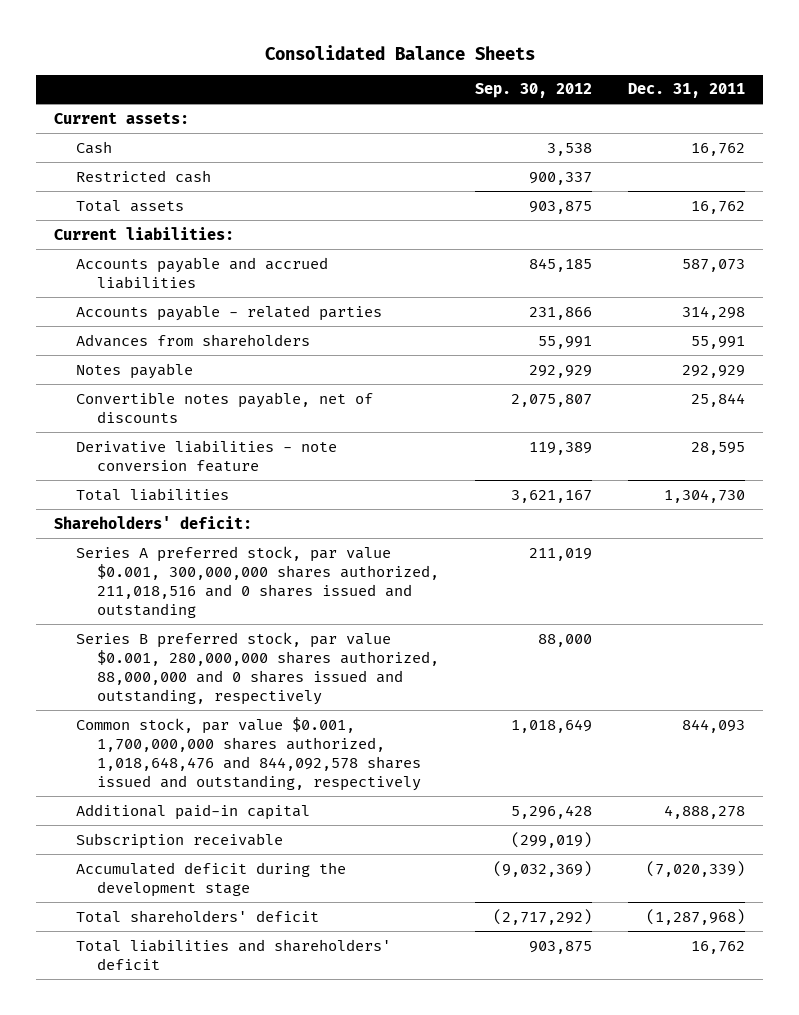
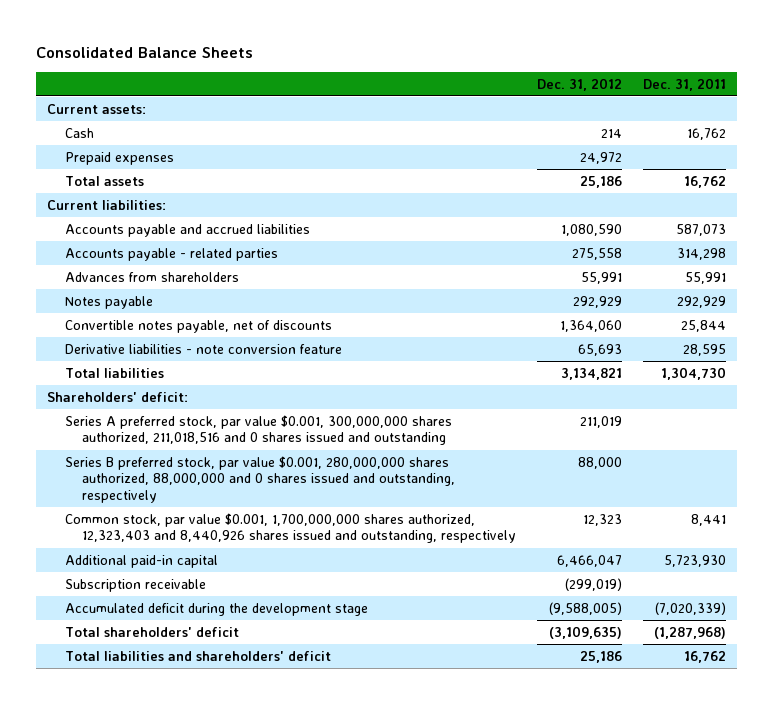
[474,83,592,99] Sep. 30, 2012 -> none
none -> [537,77,623,91] Dec. 31, 2012
[75,169,211,183] Restricted cash -> none
none -> [64,151,174,165] Prepaid expenses
[75,716,421,792] Common stock, par value $0.001, 1,700,000,000 shares authorized, 1,018,648,476 and 844,092,578 shares issued and outstanding, respectively -> [64,512,516,544] Common stock, par value $0.001, 1,700,000,000 shares authorized, 12,323,403 and 8,440,926 shares issued and outstanding, respectively
[681,718,745,733] 844,093 -> [691,513,727,526] 8,441
[663,804,745,819] 4,888,278 -> [664,554,727,567] 5,723,930

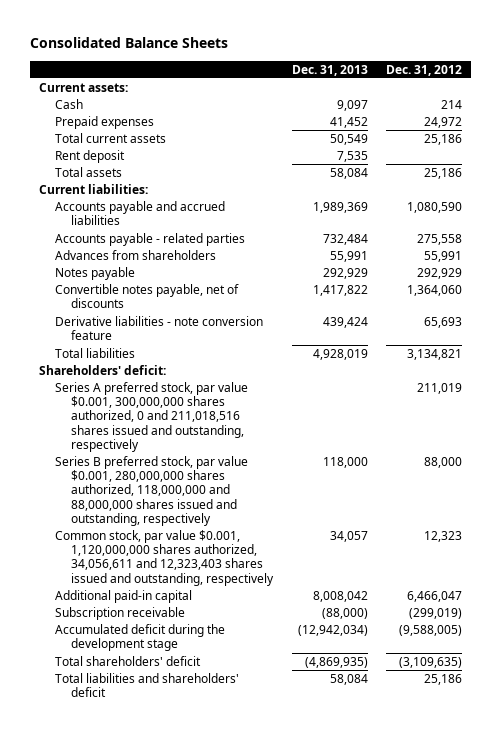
[643,77,727,91] Dec. 31, 2011 -> none
none -> [291,64,368,76] Dec. 31, 2013
none -> [55,133,167,144] Total current assets
none -> [55,150,126,164] Rent deposit
[64,414,452,446] Series A preferred stock, par value $0.001, 300,000,000 shares authorized, 211,018,516 and 0 shares issued and outstanding -> [55,382,249,452] Series A preferred stock, par value $0.001, 300,000,000 shares authorized, 0 and 211,018,516 shares issued and outstanding, respectively
[64,455,455,504] Series B preferred stock, par value $0.001, 280,000,000 shares authorized, 88,000,000 and 0 shares issued and outstanding, respectively -> [55,456,249,526] Series B preferred stock, par value $0.001, 280,000,000 shares authorized, 118,000,000 and 88,000,000 shares issued and outstanding, respectively
[64,512,516,544] Common stock, par value $0.001, 1,700,000,000 shares authorized, 12,323,403 and 8,440,926 shares issued and outstanding, respectively -> [55,530,275,586] Common stock, par value $0.001, 1,120,000,000 shares authorized, 34,056,611 and 12,323,403 shares issued and outstanding, respectively

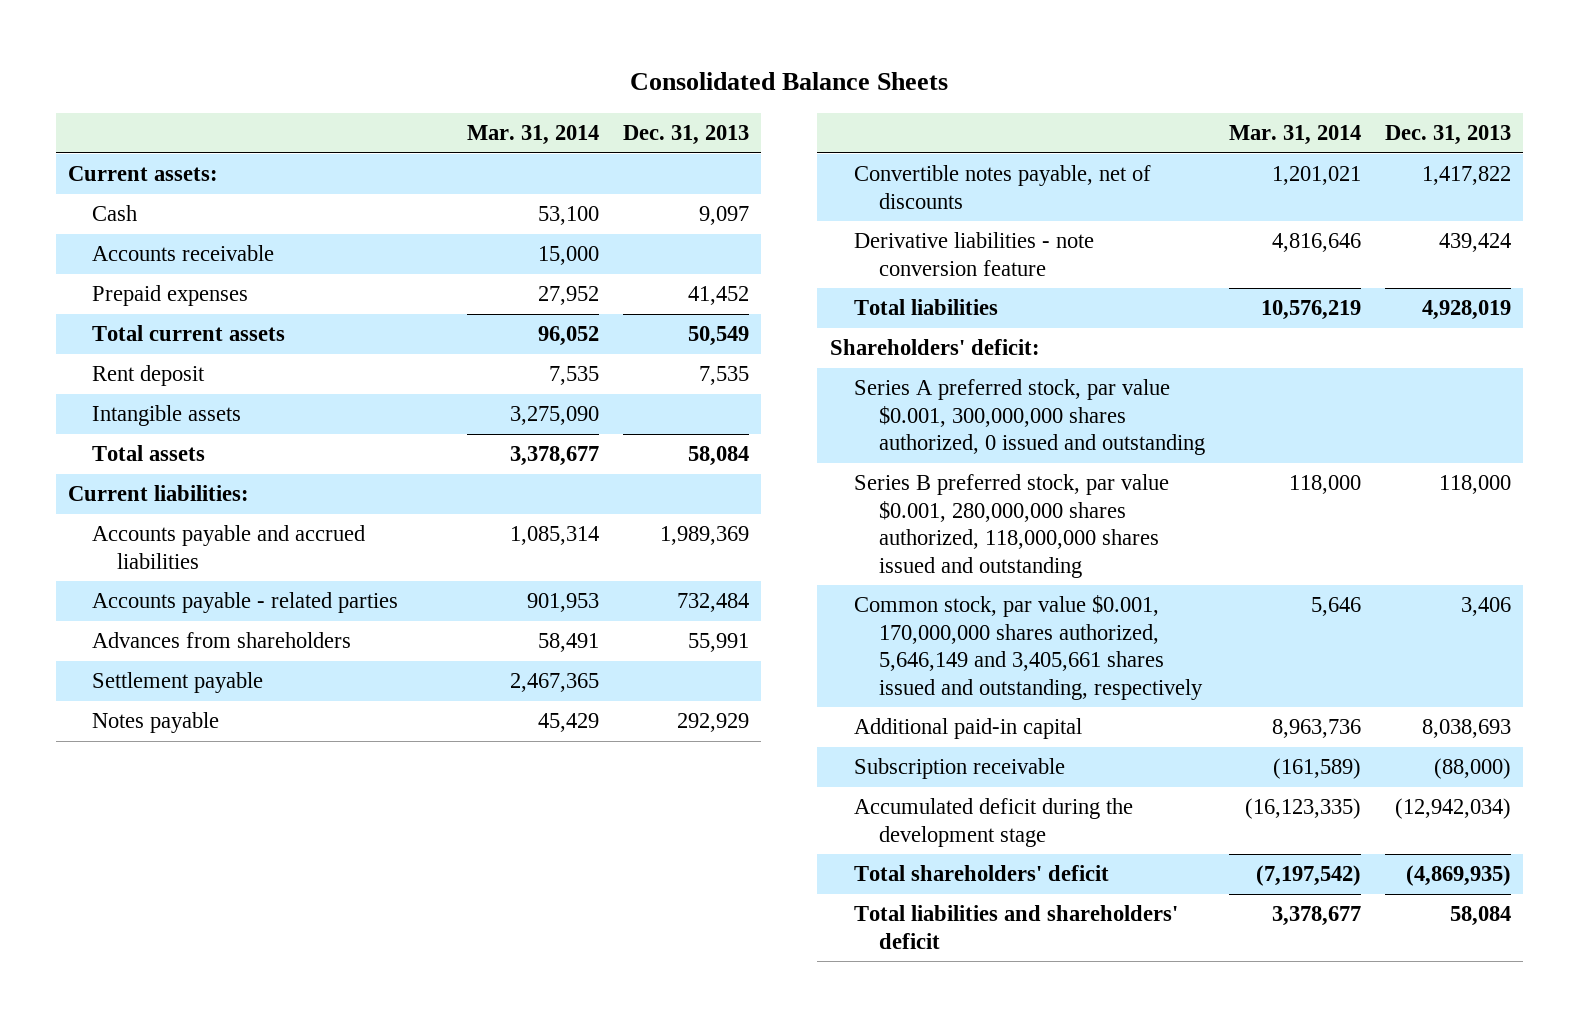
[385,64,462,76] Dec. 31, 2012 -> none
none -> [467,124,600,145] Mar. 31, 2014
none -> [92,245,275,262] Accounts receivable
none -> [92,405,242,427] Intangible assets
none -> [92,672,264,694] Settlement payable
[55,382,249,452] Series A preferred stock, par value $0.001, 300,000,000 shares authorized, 0 and 211,018,516 shares issued and outstanding, respectively -> [854,379,1206,456] Series A preferred stock, par value $0.001, 300,000,000 shares authorized, 0 issued and outstanding
[55,456,249,526] Series B preferred stock, par value $0.001, 280,000,000 shares authorized, 118,000,000 and 88,000,000 shares issued and outstanding, respectively -> [854,474,1170,578] Series B preferred stock, par value $0.001, 280,000,000 shares authorized, 118,000,000 shares issued and outstanding
[55,530,275,586] Common stock, par value $0.001, 1,120,000,000 shares authorized, 34,056,611 and 12,323,403 shares issued and outstanding, respectively -> [854,595,1204,700] Common stock, par value $0.001, 170,000,000 shares authorized, 5,646,149 and 3,405,661 shares issued and outstanding, respectively
[329,531,368,543] 34,057 -> [1461,597,1512,617] 3,406
[312,591,368,603] 8,008,042 -> [1422,719,1512,739] 8,038,693

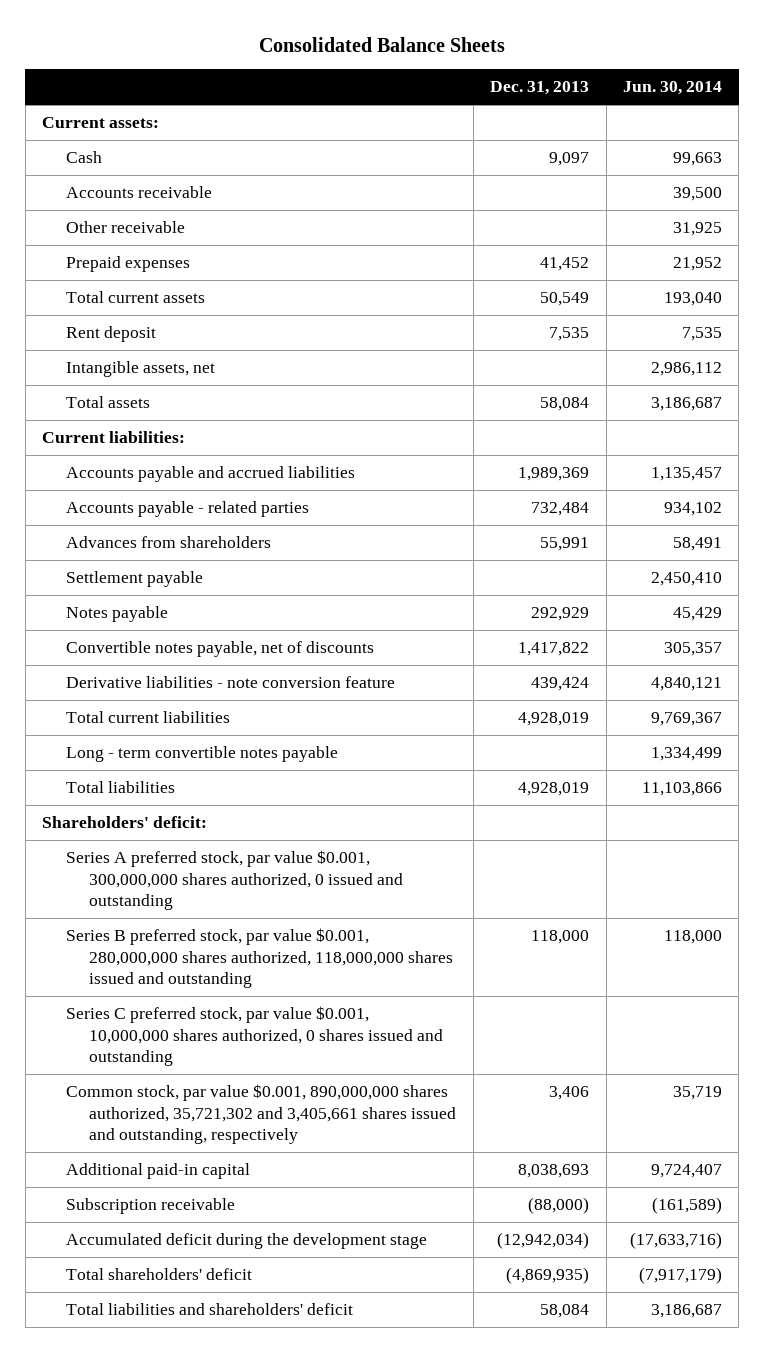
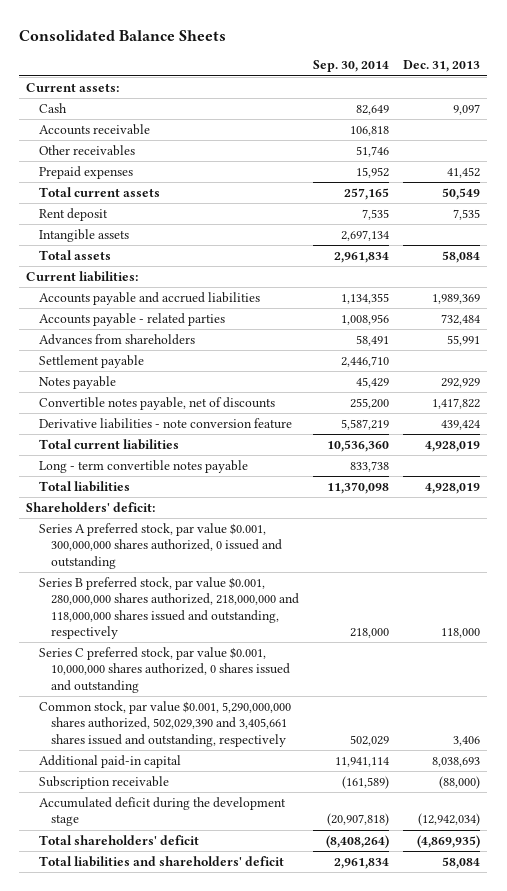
[622,81,722,96] Jun. 30, 2014 -> none
none -> [313,60,390,73] Sep. 30, 2014
[65,220,185,233] Other receivable -> [38,145,135,157] Other receivables
[65,360,215,377] Intangible assets, net -> [38,229,129,243] Intangible assets
[65,927,454,989] Series B preferred stock, par value $0.001, 280,000,000 shares authorized, 118,000,000 shares issued and outstanding -> [38,577,299,639] Series B preferred stock, par value $0.001, 280,000,000 shares authorized, 218,000,000 and 118,000,000 shares issued and outstanding, respectively
[65,1083,457,1145] Common stock, par value $0.001, 890,000,000 shares authorized, 35,721,302 and 3,405,661 shares issued and outstanding, respectively -> [38,701,291,747] Common stock, par value $0.001, 5,290,000,000 shares authorized, 502,029,390 and 3,405,661 shares issued and outstanding, respectively

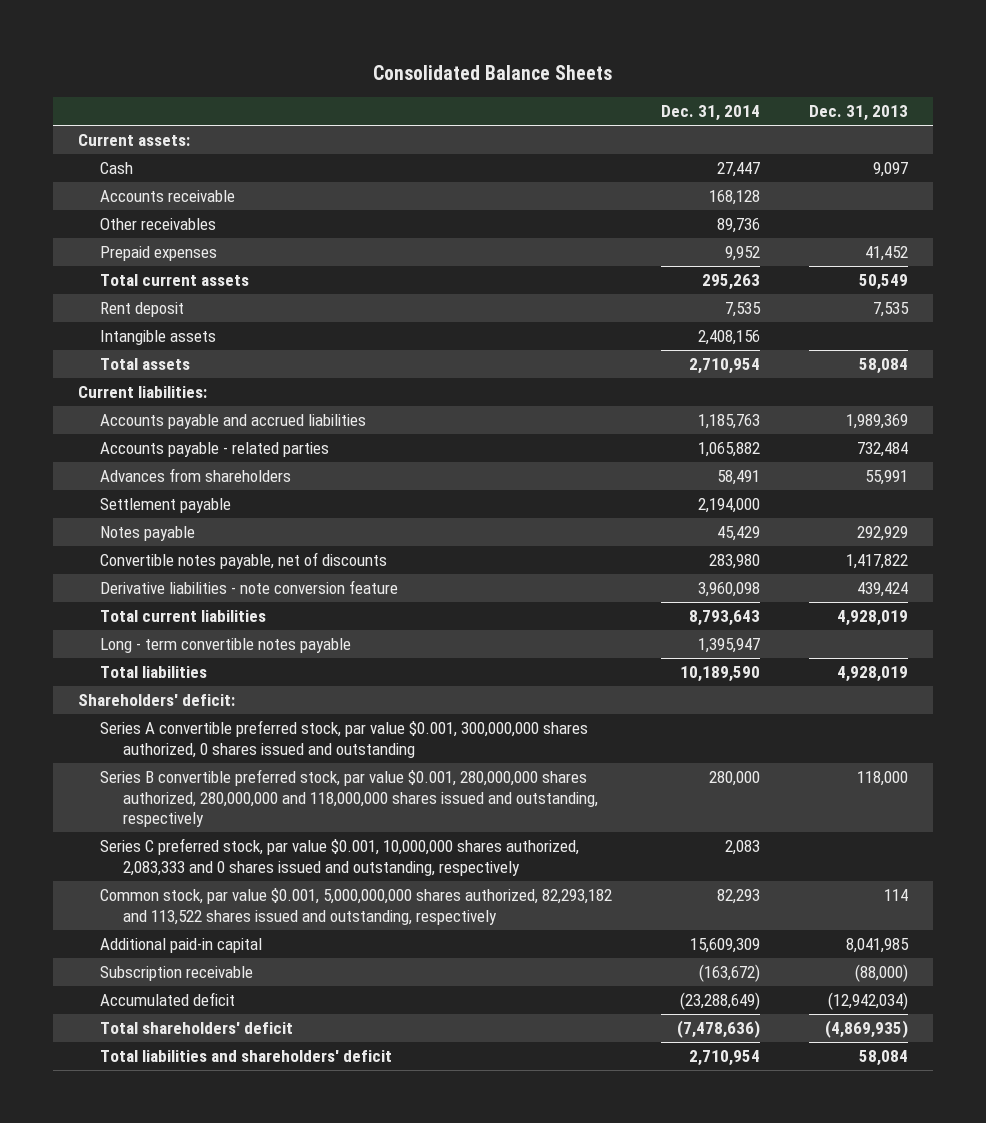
[313,60,390,73] Sep. 30, 2014 -> none
none -> [661,105,761,122] Dec. 31, 2014
[38,523,282,569] Series A preferred stock, par value $0.001, 300,000,000 shares authorized, 0 issued and outstanding -> [100,720,589,758] Series A convertible preferred stock, par value $0.001, 300,000,000 shares authorized, 0 shares issued and outstanding
[38,577,299,639] Series B preferred stock, par value $0.001, 280,000,000 shares authorized, 218,000,000 and 118,000,000 shares issued and outstanding, respectively -> [100,769,599,828] Series B convertible preferred stock, par value $0.001, 280,000,000 shares authorized, 280,000,000 and 118,000,000 shares issued and outstanding, respectively
[38,647,290,693] Series C preferred stock, par value $0.001, 10,000,000 shares authorized, 0 shares issued and outstanding -> [100,838,580,876] Series C preferred stock, par value $0.001, 10,000,000 shares authorized, 2,083,333 and 0 shares issued and outstanding, respectively
[38,701,291,747] Common stock, par value $0.001, 5,290,000,000 shares authorized, 502,029,390 and 3,405,661 shares issued and outstanding, respectively -> [100,888,613,925] Common stock, par value $0.001, 5,000,000,000 shares authorized, 82,293,182 and 113,522 shares issued and outstanding, respectively
[453,735,481,746] 3,406 -> [884,889,909,902] 114
[432,757,481,768] 8,038,693 -> [846,938,910,954] 8,041,985
[38,797,286,827] Accumulated deficit during the development stage -> [100,992,236,1007] Accumulated deficit

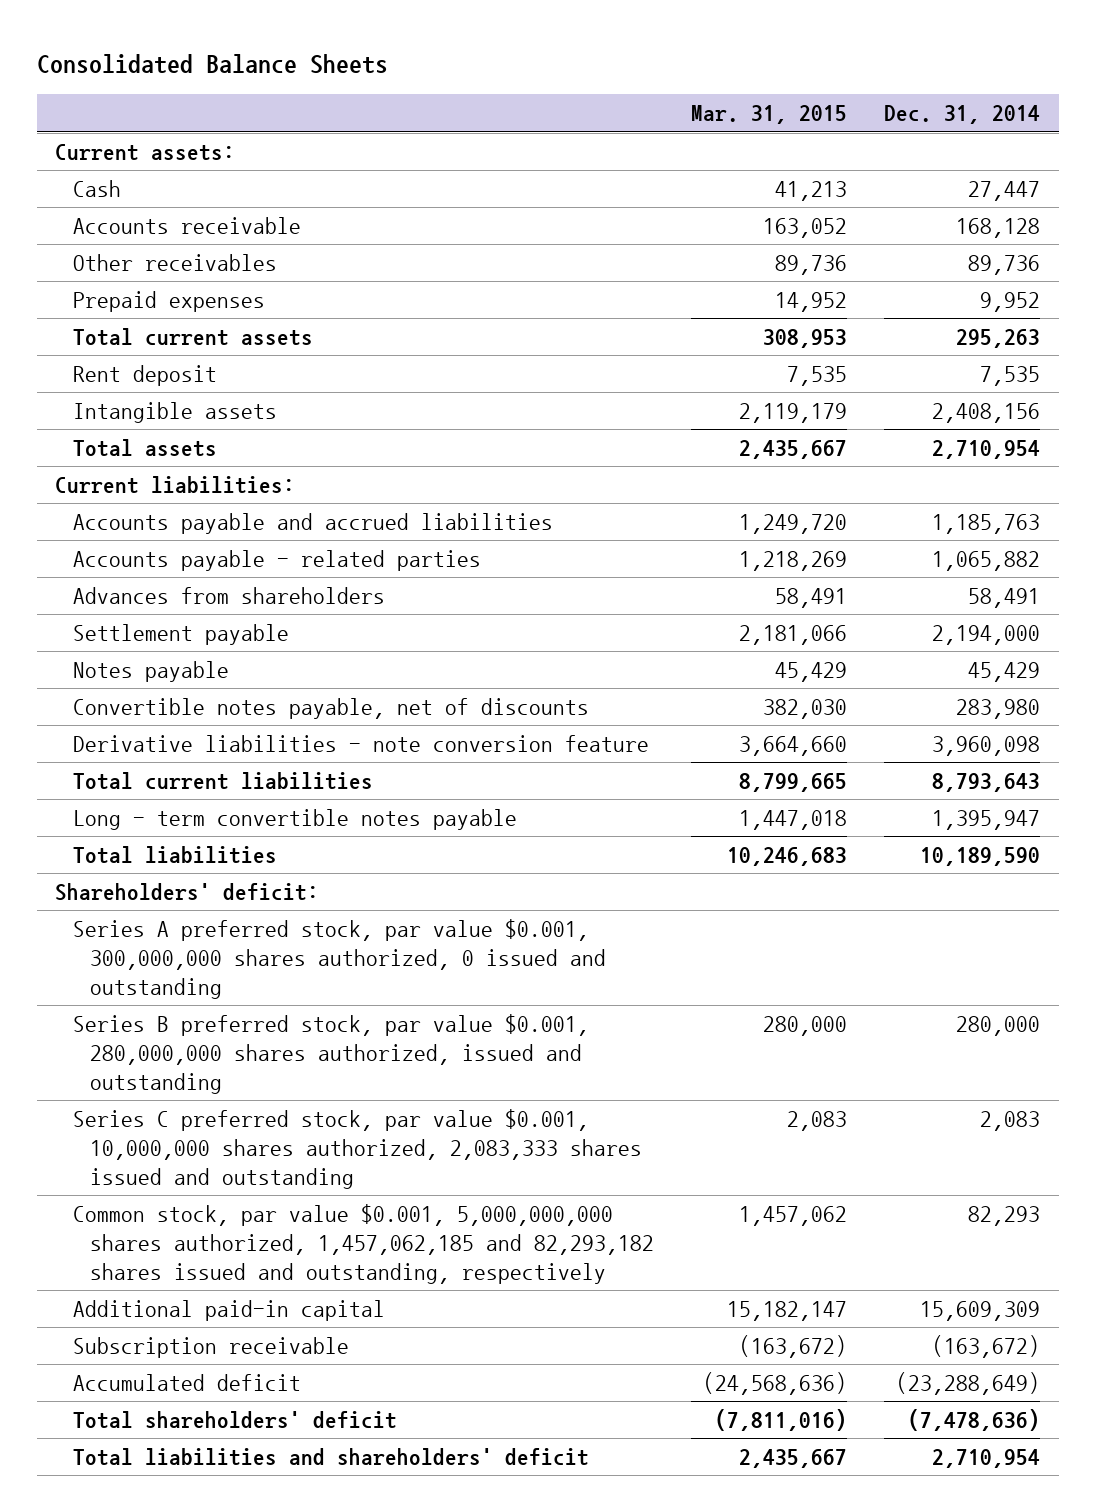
[809,105,909,122] Dec. 31, 2013 -> none
none -> [690,105,847,125] Mar. 31, 2015
[100,720,589,758] Series A convertible preferred stock, par value $0.001, 300,000,000 shares authorized, 0 shares issued and outstanding -> [72,918,606,999] Series A preferred stock, par value $0.001, 300,000,000 shares authorized, 0 issued and outstanding
[100,769,599,828] Series B convertible preferred stock, par value $0.001, 280,000,000 shares authorized, 280,000,000 and 118,000,000 shares issued and outstanding, respectively -> [72,1013,589,1094] Series B preferred stock, par value $0.001, 280,000,000 shares authorized, issued and outstanding
[100,838,580,876] Series C preferred stock, par value $0.001, 10,000,000 shares authorized, 2,083,333 and 0 shares issued and outstanding, respectively -> [72,1108,642,1189] Series C preferred stock, par value $0.001, 10,000,000 shares authorized, 2,083,333 shares issued and outstanding
[100,888,613,925] Common stock, par value $0.001, 5,000,000,000 shares authorized, 82,293,182 and 113,522 shares issued and outstanding, respectively -> [72,1203,654,1284] Common stock, par value $0.001, 5,000,000,000 shares authorized, 1,457,062,185 and 82,293,182 shares issued and outstanding, respectively

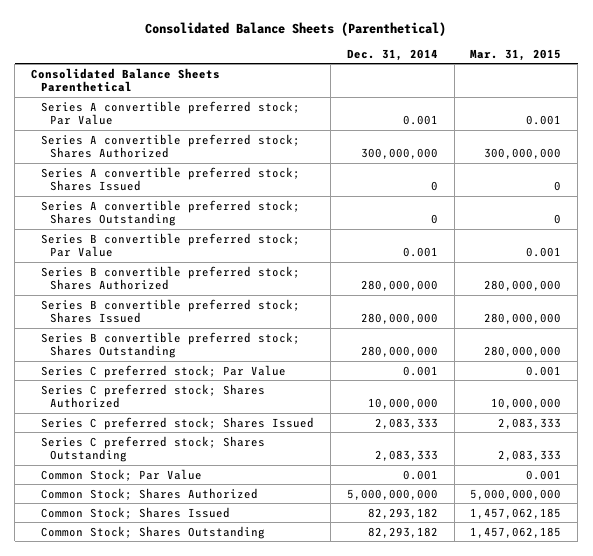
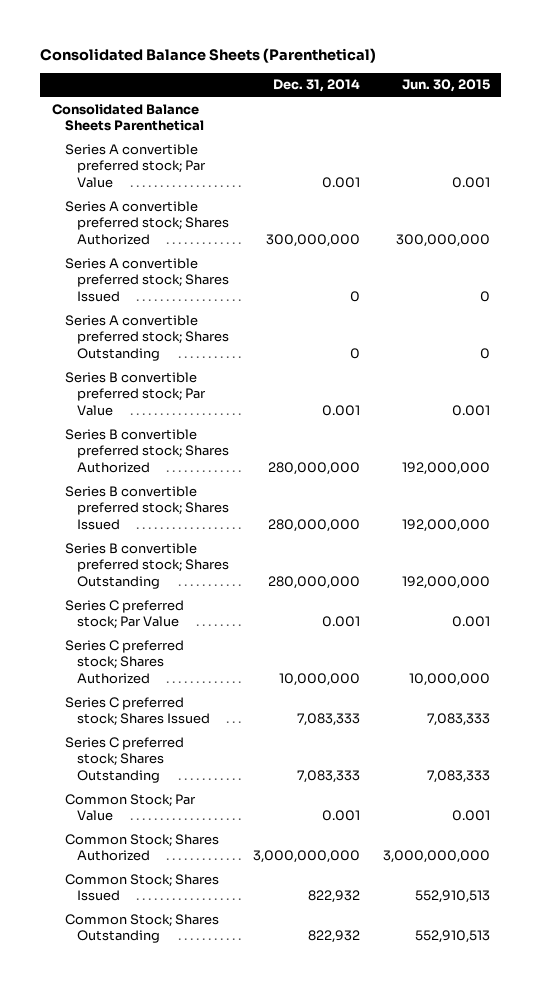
[470,48,562,61] Mar. 31, 2015 -> none
none -> [401,79,490,93] Jun. 30, 2015
[374,417,438,429] 2,083,333 -> [296,713,360,727] 7,083,333
[374,450,438,462] 2,083,333 -> [296,769,360,783] 7,083,333
[346,488,438,500] 5,000,000,000 -> [252,850,360,864] 3,000,000,000
[367,507,438,519] 82,293,182 -> [307,890,360,904] 822,932
[367,526,438,538] 82,293,182 -> [307,930,360,944] 822,932

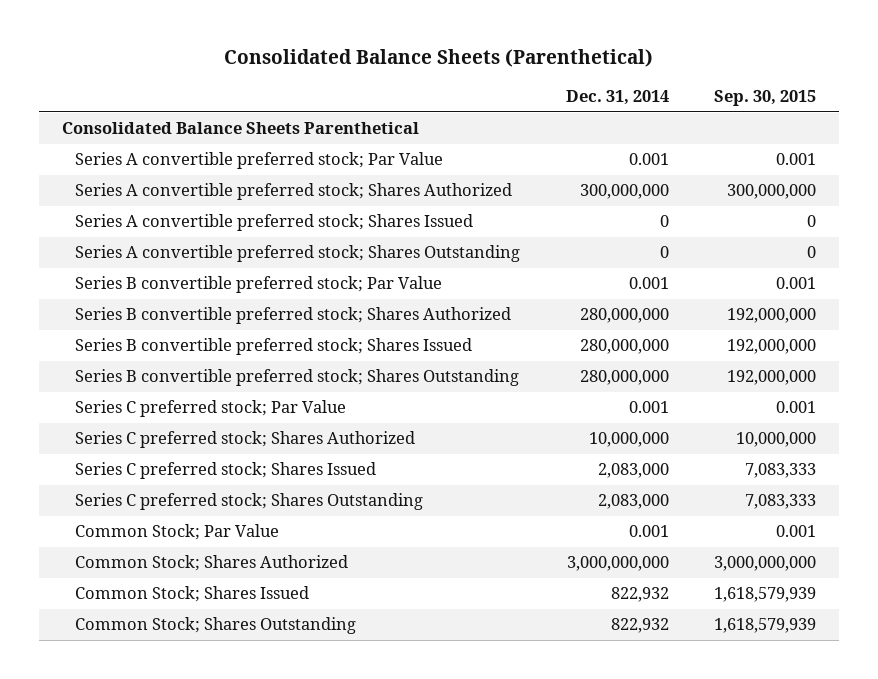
[401,79,490,93] Jun. 30, 2015 -> none
none -> [714,90,817,107] Sep. 30, 2015
[296,713,360,727] 7,083,333 -> [597,463,669,479] 2,083,000
[296,769,360,783] 7,083,333 -> [597,494,669,510] 2,083,000

